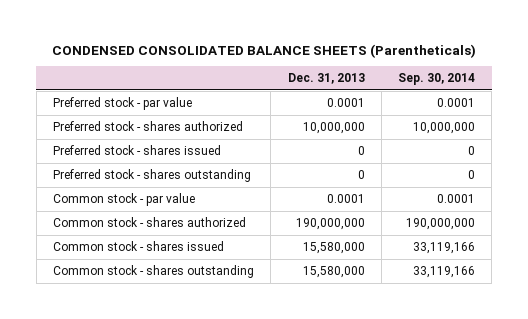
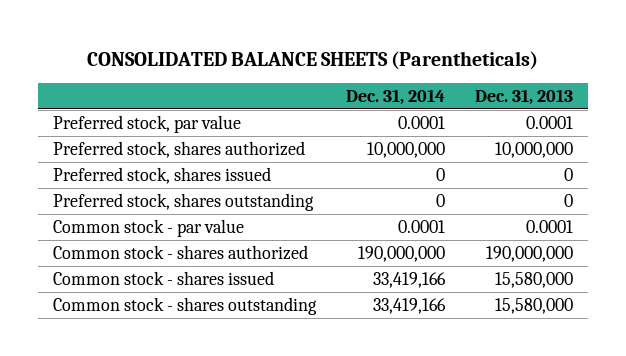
[52,43,477,58] CONDENSED CONSOLIDATED BALANCE SHEETS (Parentheticals) -> [87,50,539,70] CONSOLIDATED BALANCE SHEETS (Parentheticals)
[398,73,476,86] Sep. 30, 2014 -> none
none -> [346,88,446,105] Dec. 31, 2014
[52,97,192,111] Preferred stock - par value -> [53,114,242,133] Preferred stock, par value
[52,121,243,132] Preferred stock - shares authorized -> [53,140,306,158] Preferred stock, shares authorized
[52,145,221,156] Preferred stock - shares issued -> [53,166,272,184] Preferred stock, shares issued
[52,169,251,183] Preferred stock - shares outstanding -> [53,192,315,211] Preferred stock, shares outstanding

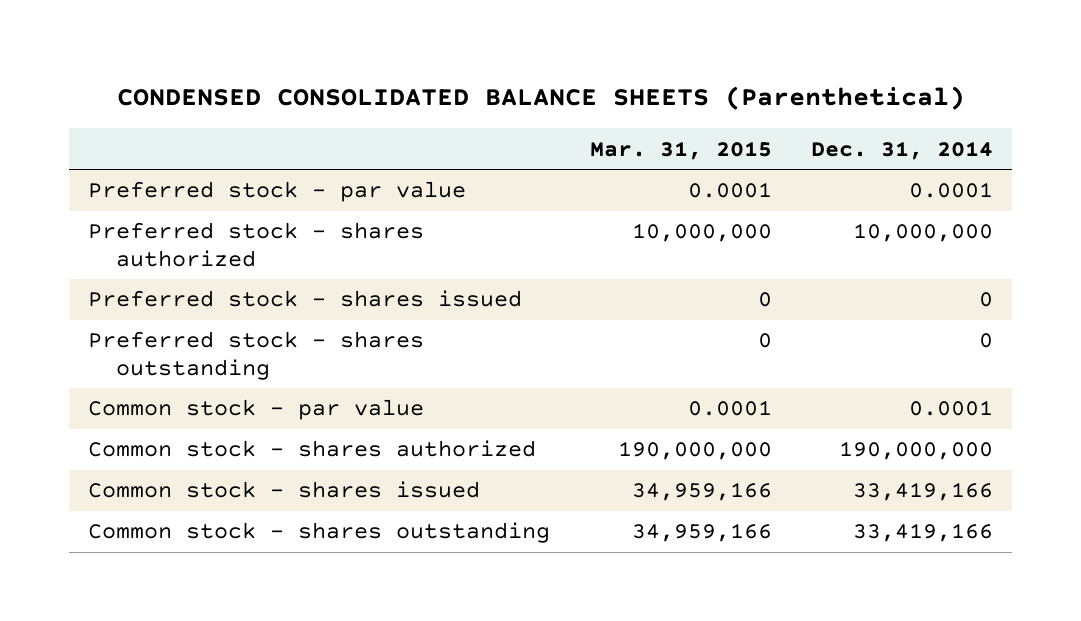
[87,50,539,70] CONSOLIDATED BALANCE SHEETS (Parentheticals) -> [116,86,965,111] CONDENSED CONSOLIDATED BALANCE SHEETS (Parenthetical)
[474,88,573,105] Dec. 31, 2013 -> none
none -> [589,140,772,160] Mar. 31, 2015
[53,114,242,133] Preferred stock, par value -> [88,181,467,203] Preferred stock - par value
[53,140,306,158] Preferred stock, shares authorized -> [88,222,425,267] Preferred stock - shares authorized
[53,166,272,184] Preferred stock, shares issued -> [88,290,523,308] Preferred stock - shares issued
[53,192,315,211] Preferred stock, shares outstanding -> [88,331,425,380] Preferred stock - shares outstanding

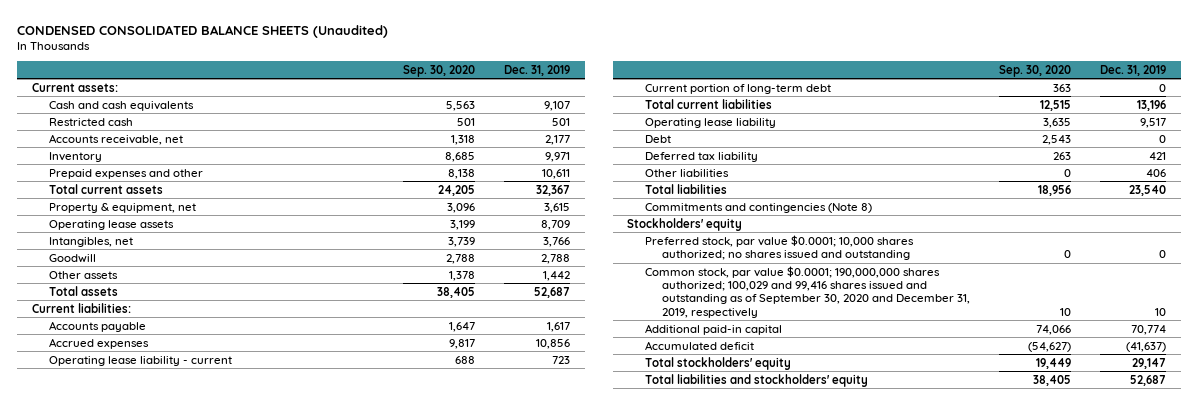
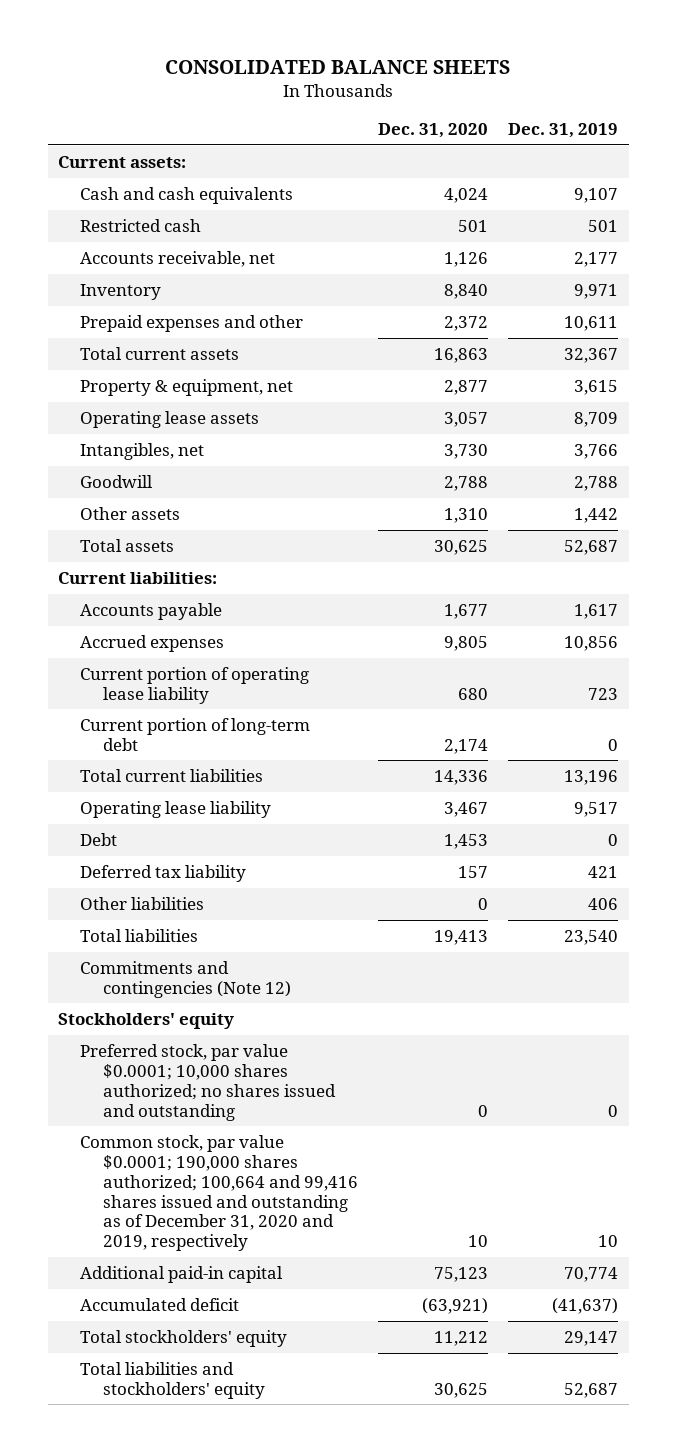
[17,24,389,38] CONDENSED CONSOLIDATED BALANCE SHEETS (Unaudited) -> [165,59,511,74] CONSOLIDATED BALANCE SHEETS
[403,64,476,77] Sep. 30, 2020 -> none
none -> [378,123,489,139] Dec. 31, 2020
[49,355,233,366] Operating lease liability - current -> [80,666,310,704] Current portion of operating lease liability
[644,202,872,213] Commitments and contingencies (Note 8) -> [80,960,291,998] Commitments and contingencies (Note 12)
[644,265,971,318] Common stock, par value $0.0001; 190,000,000 shares authorized; 100,029 and 99,416 shares issued and outstanding as of September 30, 2020 and December 31, 2019, respectively -> [80,1134,358,1252] Common stock, par value $0.0001; 190,000 shares authorized; 100,664 and 99,416 shares issued and outstanding as of December 31, 2020 and 2019, respectively

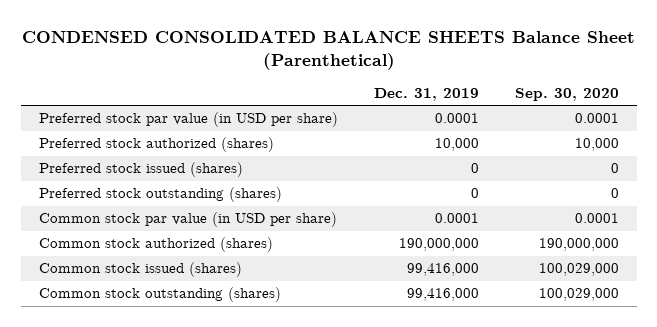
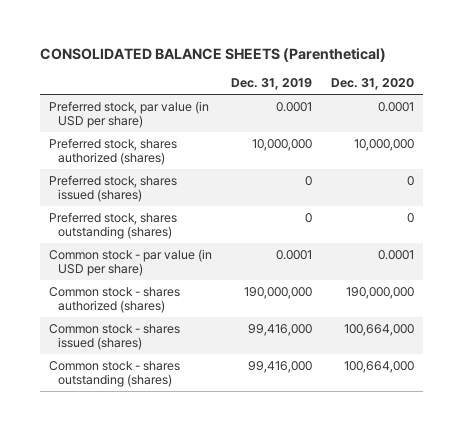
[21,31,635,70] CONDENSED CONSOLIDATED BALANCE SHEETS Balance Sheet (Parenthetical) -> [39,48,386,63] CONSOLIDATED BALANCE SHEETS (Parenthetical)
[514,87,619,101] Sep. 30, 2020 -> none
none -> [331,78,415,91] Dec. 31, 2020
[38,112,338,128] Preferred stock par value (in USD per share) -> [49,100,210,129] Preferred stock, par value (in USD per share)
[38,137,274,153] Preferred stock authorized (shares) -> [49,137,178,166] Preferred stock, shares authorized (shares)
[434,138,479,152] 10,000 -> [252,138,313,151] 10,000,000
[38,162,243,178] Preferred stock issued (shares) -> [49,174,178,203] Preferred stock, shares issued (shares)
[38,187,282,203] Preferred stock outstanding (shares) -> [49,211,178,240] Preferred stock, shares outstanding (shares)
[38,212,337,228] Common stock par value (in USD per share) -> [49,248,213,277] Common stock - par value (in USD per share)
[38,237,273,253] Common stock authorized (shares) -> [49,286,181,314] Common stock - shares authorized (shares)
[38,262,242,278] Common stock issued (shares) -> [49,323,181,351] Common stock - shares issued (shares)
[38,287,281,303] Common stock outstanding (shares) -> [49,360,181,388] Common stock - shares outstanding (shares)

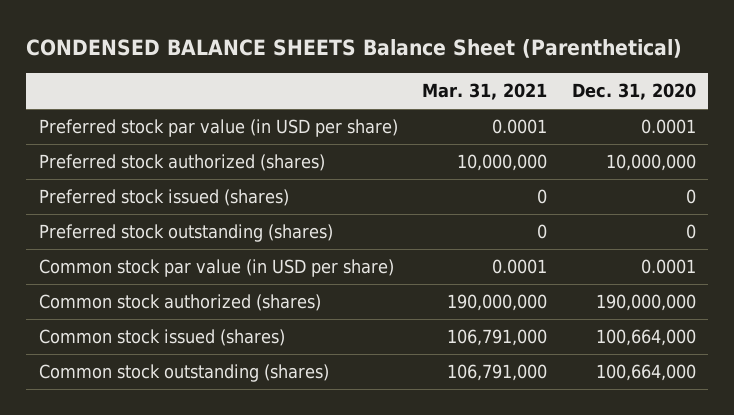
[39,48,386,63] CONSOLIDATED BALANCE SHEETS (Parenthetical) -> [26,38,683,58] CONDENSED BALANCE SHEETS Balance Sheet (Parenthetical)
[231,78,313,91] Dec. 31, 2019 -> none
none -> [422,83,548,101] Mar. 31, 2021
[49,100,210,129] Preferred stock, par value (in USD per share) -> [38,119,398,138] Preferred stock par value (in USD per share)
[49,137,178,166] Preferred stock, shares authorized (shares) -> [38,154,325,172] Preferred stock authorized (shares)
[49,174,178,203] Preferred stock, shares issued (shares) -> [38,189,289,207] Preferred stock issued (shares)
[49,211,178,240] Preferred stock, shares outstanding (shares) -> [38,224,333,243] Preferred stock outstanding (shares)
[49,248,213,277] Common stock - par value (in USD per share) -> [38,259,394,278] Common stock par value (in USD per share)
[49,286,181,314] Common stock - shares authorized (shares) -> [38,294,321,312] Common stock authorized (shares)
[49,323,181,351] Common stock - shares issued (shares) -> [38,329,285,347] Common stock issued (shares)
[49,360,181,388] Common stock - shares outstanding (shares) -> [38,364,329,383] Common stock outstanding (shares)

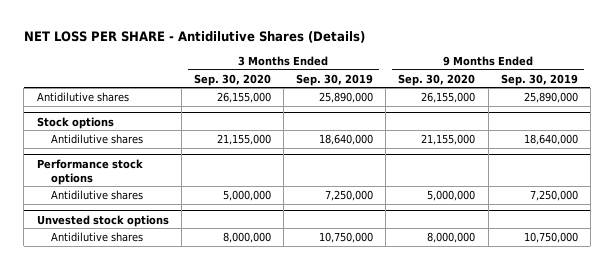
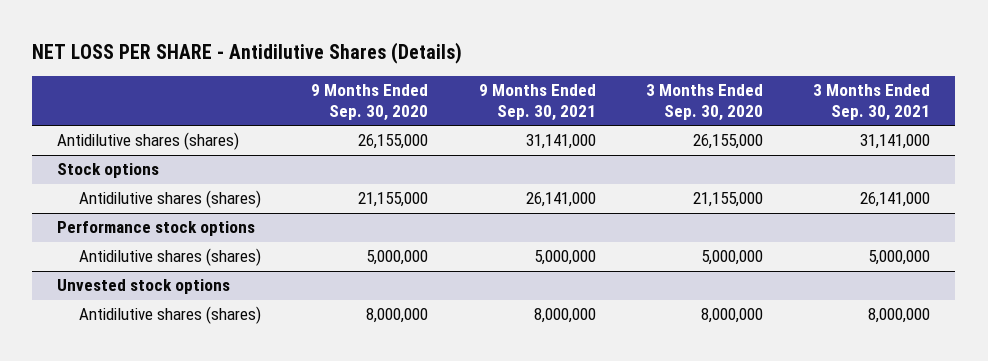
[296,73,374,86] Sep. 30, 2019 -> none
[500,73,578,86] Sep. 30, 2019 -> none
none -> [478,84,596,121] 9 Months Ended Sep. 30, 2021
none -> [813,84,931,121] 3 Months Ended Sep. 30, 2021
[36,91,129,102] Antidilutive shares -> [57,132,240,151] Antidilutive shares (shares)
[51,133,144,144] Antidilutive shares -> [78,190,261,209] Antidilutive shares (shares)
[51,189,144,200] Antidilutive shares -> [78,248,261,267] Antidilutive shares (shares)
[51,231,144,242] Antidilutive shares -> [78,306,261,325] Antidilutive shares (shares)

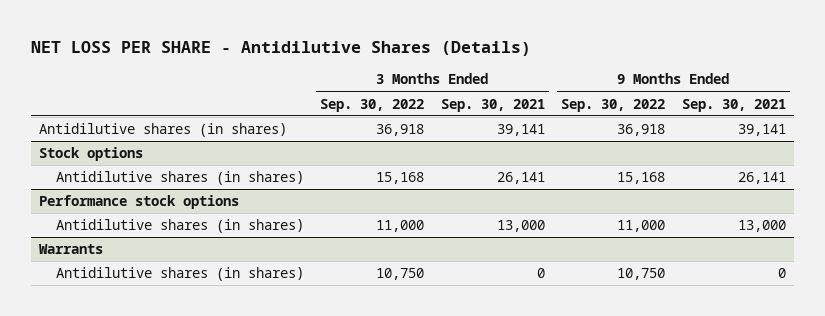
[311,84,429,121] 9 Months Ended Sep. 30, 2020 -> none
[645,84,763,121] 3 Months Ended Sep. 30, 2020 -> none
none -> [320,98,425,112] Sep. 30, 2022
none -> [561,98,666,112] Sep. 30, 2022
[57,132,240,151] Antidilutive shares (shares) -> [38,123,287,138] Antidilutive shares (in shares)
[525,134,596,150] 31,141,000 -> [737,124,786,137] 39,141
[860,134,931,150] 31,141,000 -> [496,124,545,137] 39,141
[78,190,261,209] Antidilutive shares (shares) -> [55,171,304,186] Antidilutive shares (in shares)
[525,192,596,208] 26,141,000 -> [737,172,786,185] 26,141
[860,192,931,208] 26,141,000 -> [496,172,545,185] 26,141
[57,279,231,295] Unvested stock options -> none
[78,248,261,267] Antidilutive shares (shares) -> [55,219,304,234] Antidilutive shares (in shares)
[533,250,596,266] 5,000,000 -> [737,220,786,233] 13,000
[868,250,931,266] 5,000,000 -> [496,220,545,233] 13,000
none -> [38,244,103,255] Warrants
[78,306,261,325] Antidilutive shares (shares) -> [55,267,304,282] Antidilutive shares (in shares)
[533,308,596,324] 8,000,000 -> [777,268,786,279] 0
[868,308,931,324] 8,000,000 -> [536,268,545,279] 0

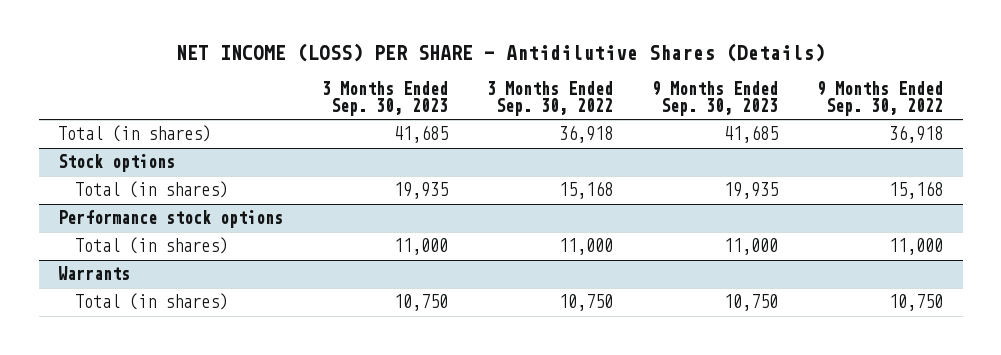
[30,40,531,56] NET LOSS PER SHARE - Antidilutive Shares (Details) -> [175,43,825,63] NET INCOME (LOSS) PER SHARE - Antidilutive Shares (Details)
[440,98,545,112] Sep. 30, 2021 -> none
[681,98,786,112] Sep. 30, 2021 -> none
none -> [322,80,449,116] 3 Months Ended Sep. 30, 2023
none -> [652,80,779,116] 9 Months Ended Sep. 30, 2023
[38,123,287,138] Antidilutive shares (in shares) -> [58,125,212,143] Total (in shares)
[55,171,304,186] Antidilutive shares (in shares) -> [75,181,229,199] Total (in shares)
[55,219,304,234] Antidilutive shares (in shares) -> [75,237,229,255] Total (in shares)
[55,267,304,282] Antidilutive shares (in shares) -> [75,293,229,311] Total (in shares)

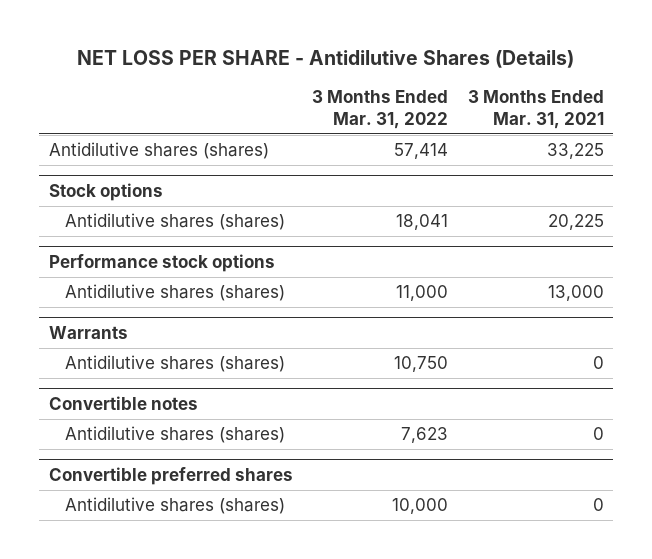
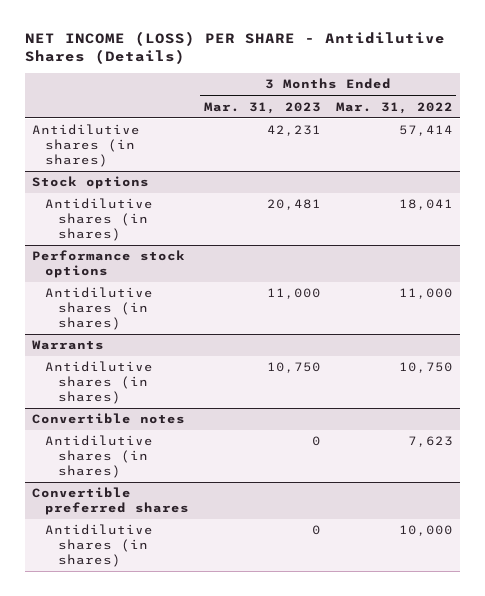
[77,50,575,69] NET LOSS PER SHARE - Antidilutive Shares (Details) -> [24,31,445,65] NET INCOME (LOSS) PER SHARE - Antidilutive Shares (Details)
[467,90,604,129] 3 Months Ended Mar. 31, 2021 -> none
none -> [203,101,321,114] Mar. 31, 2023
[48,142,269,160] Antidilutive shares (shares) -> [32,124,141,168] Antidilutive shares (in shares)
[64,213,285,231] Antidilutive shares (shares) -> [44,198,153,242] Antidilutive shares (in shares)
[64,284,285,302] Antidilutive shares (shares) -> [44,287,153,331] Antidilutive shares (in shares)
[64,355,285,373] Antidilutive shares (shares) -> [44,361,153,405] Antidilutive shares (in shares)
[64,426,285,444] Antidilutive shares (shares) -> [44,435,153,479] Antidilutive shares (in shares)
[64,497,285,515] Antidilutive shares (shares) -> [44,524,153,568] Antidilutive shares (in shares)

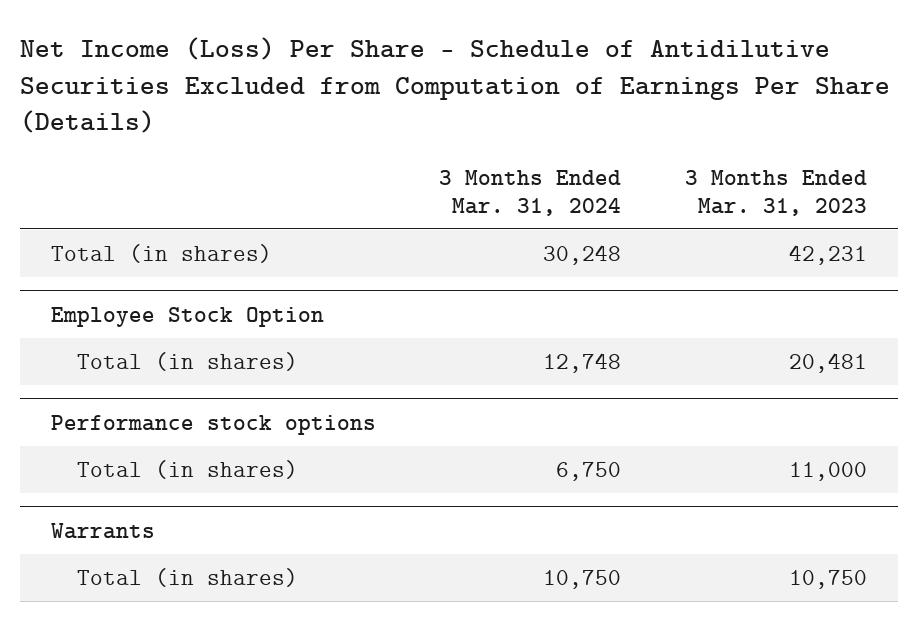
[24,31,445,65] NET INCOME (LOSS) PER SHARE - Antidilutive Shares (Details) -> [19,36,890,134] Net Income (Loss) Per Share - Schedule of Antidilutive Securities Excluded from Computation of Earnings Per Share (Details)
[335,101,453,114] Mar. 31, 2022 -> none
none -> [439,169,622,216] 3 Months Ended Mar. 31, 2024
[32,124,141,168] Antidilutive shares (in shares) -> [51,243,273,263] Total (in shares)
[32,176,150,190] Stock options -> [51,306,325,327] Employee Stock Option
[44,198,153,242] Antidilutive shares (in shares) -> [77,351,299,371] Total (in shares)
[44,287,153,331] Antidilutive shares (in shares) -> [77,459,299,479] Total (in shares)
[32,413,186,425] Convertible notes -> none
[44,435,153,479] Antidilutive shares (in shares) -> none
[32,487,189,516] Convertible preferred shares -> none
[44,524,153,568] Antidilutive shares (in shares) -> none
[44,361,153,405] Antidilutive shares (in shares) -> [77,567,299,587] Total (in shares)

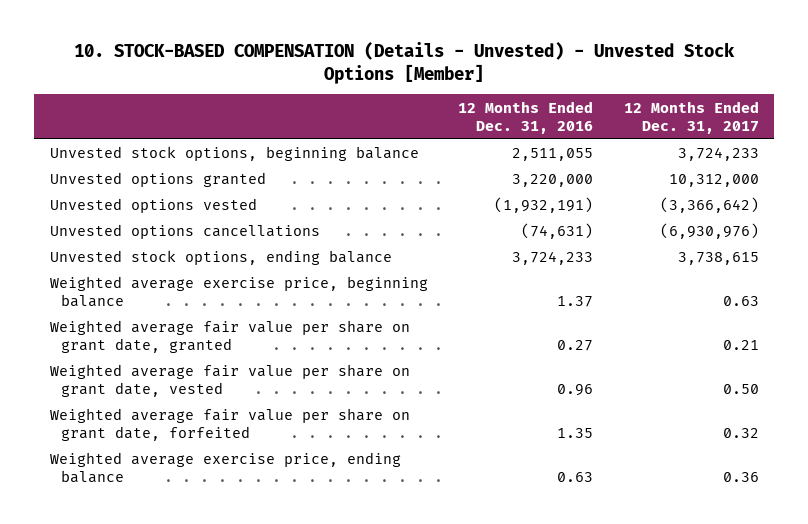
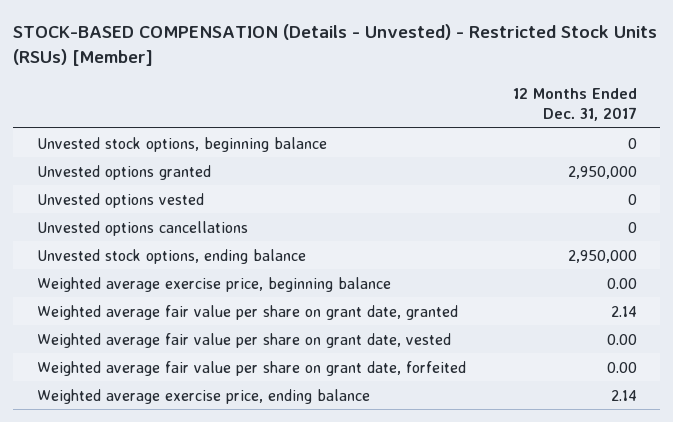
[74,42,736,84] 10. STOCK-BASED COMPENSATION (Details - Unvested) - Unvested Stock Options [Member] -> [13,24,658,66] STOCK-BASED COMPENSATION (Details - Unvested) - Restricted Stock Units (RSUs) [Member]
[458,100,594,134] 12 Months Ended Dec. 31, 2016 -> none
[677,147,759,162] 3,724,233 -> [627,137,637,149] 0
[668,174,759,188] 10,312,000 -> [567,165,637,179] 2,950,000
[659,197,759,214] (3,366,642) -> [627,193,637,205] 0
[659,223,759,240] (6,930,976) -> [627,221,637,233] 0
[677,252,759,266] 3,738,615 -> [567,249,637,263] 2,950,000
[722,296,759,307] 0.63 -> [606,277,637,289] 0.00
[722,340,759,351] 0.21 -> [610,305,637,317] 2.14
[722,384,759,395] 0.50 -> [606,333,637,345] 0.00
[722,428,759,439] 0.32 -> [606,361,637,373] 0.00
[722,472,759,483] 0.36 -> [610,389,637,401] 2.14

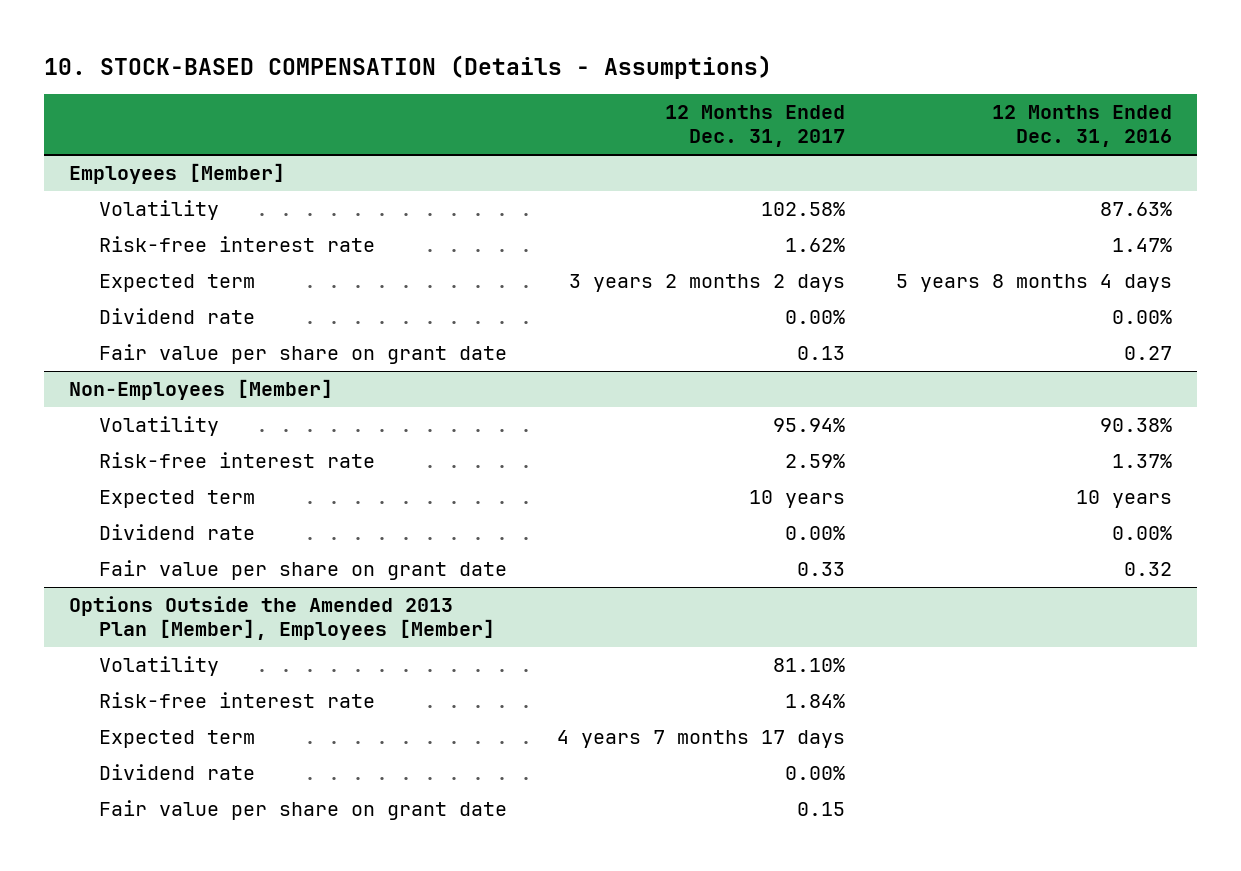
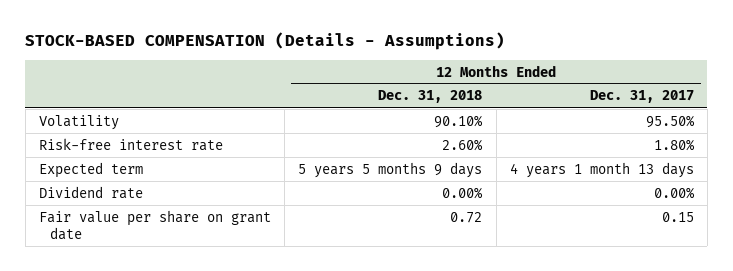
[44,54,773,79] 10. STOCK-BASED COMPENSATION (Details - Assumptions) -> [25,32,506,51] STOCK-BASED COMPENSATION (Details - Assumptions)
[992,105,1173,148] 12 Months Ended Dec. 31, 2016 -> none
none -> [378,90,483,104] Dec. 31, 2018
[69,163,286,185] Employees [Member] -> none
[98,308,255,325] Dividend rate -> none
[98,344,507,365] Fair value per share on grant date -> none
[69,379,334,401] Non-Employees [Member] -> none
[98,416,219,437] Volatility -> none
[98,452,375,469] Risk-free interest rate -> none
[98,490,255,509] Expected term -> none
[98,524,255,541] Dividend rate -> none
[98,560,507,581] Fair value per share on grant date -> none
[69,596,495,641] Options Outside the Amended 2013 Plan [Member], Employees [Member] -> none
[98,656,219,677] Volatility -> none
[98,692,375,709] Risk-free interest rate -> none
[98,730,255,749] Expected term -> none
[761,202,846,217] 102.58% -> [645,114,695,128] 95.50%
[785,238,846,253] 1.62% -> [653,138,695,151] 1.80%
[569,274,846,293] 3 years 2 months 2 days -> [509,161,694,178] 4 years 1 month 13 days

